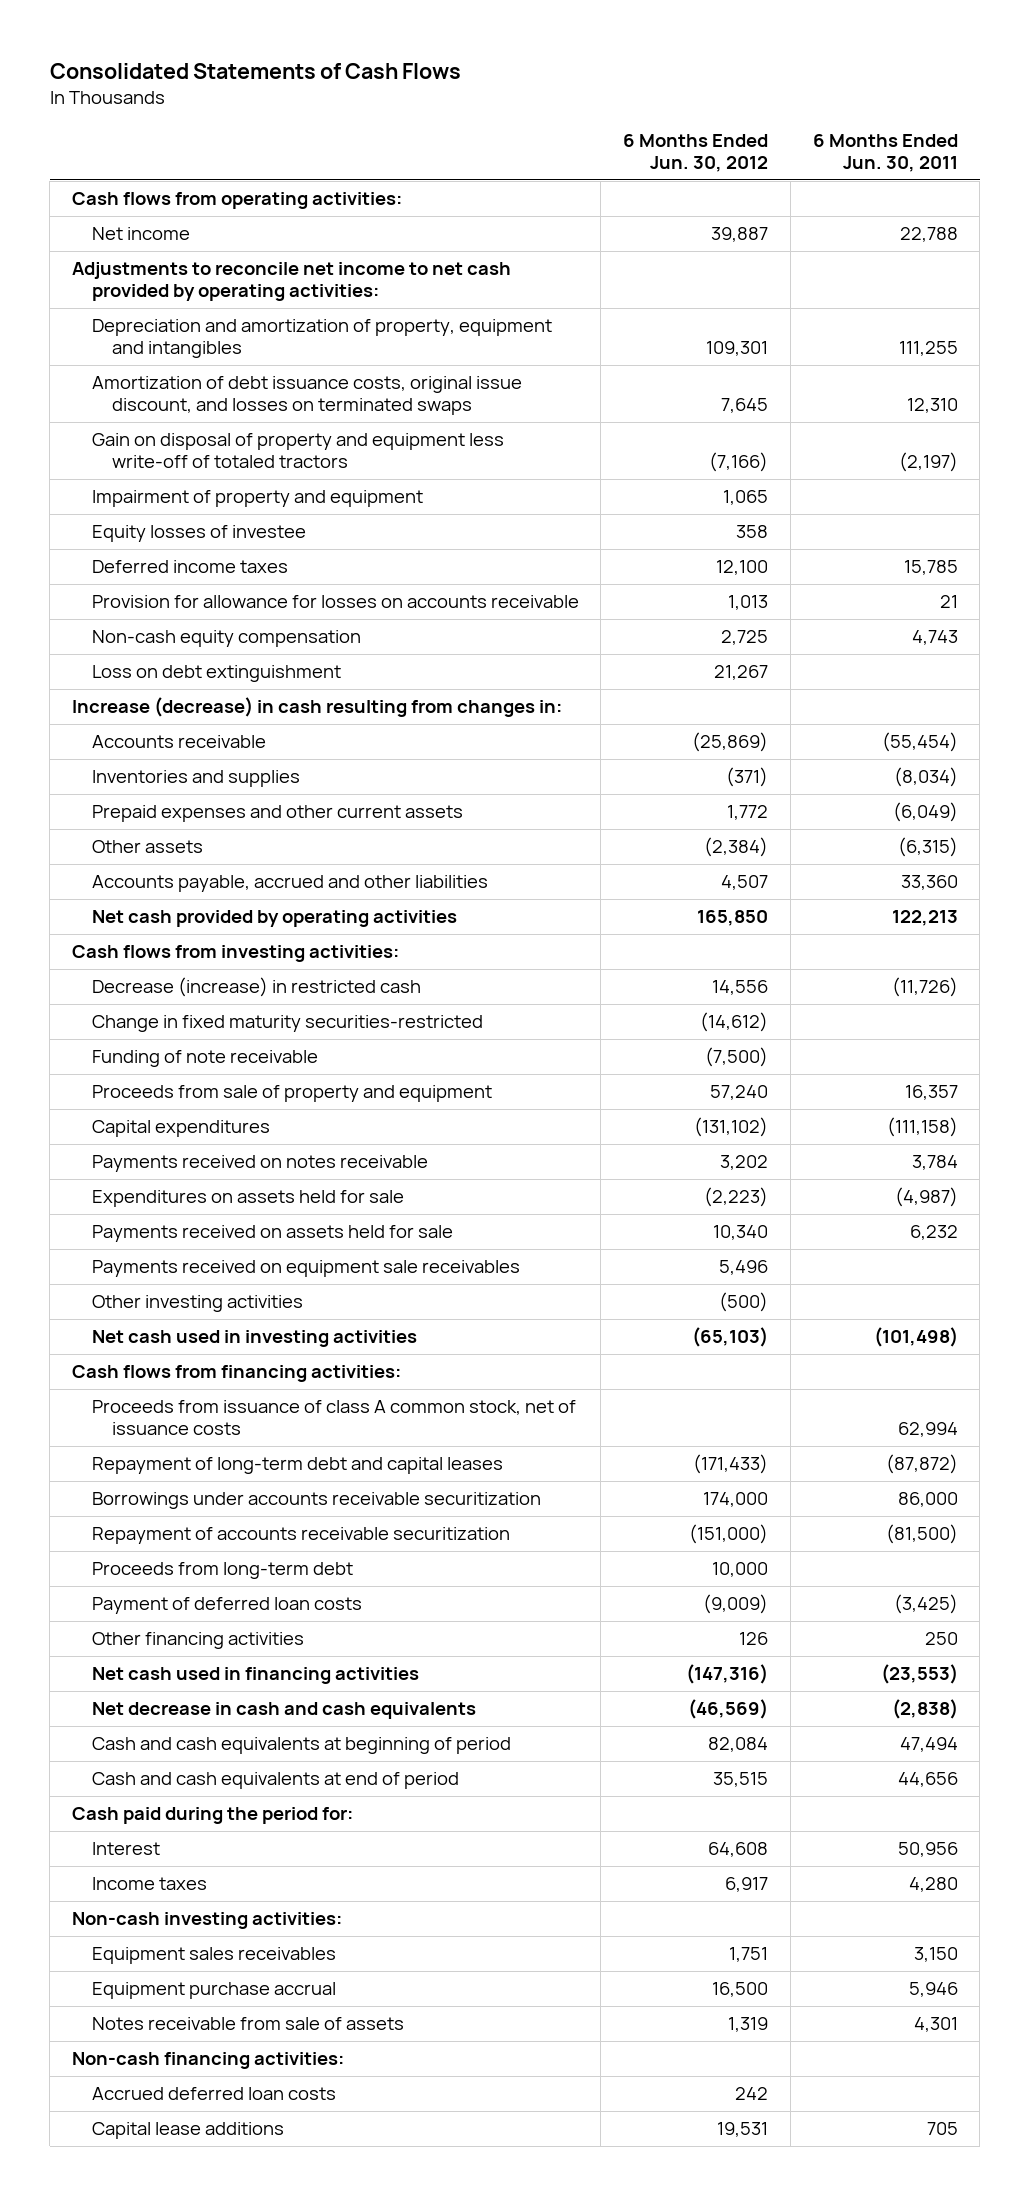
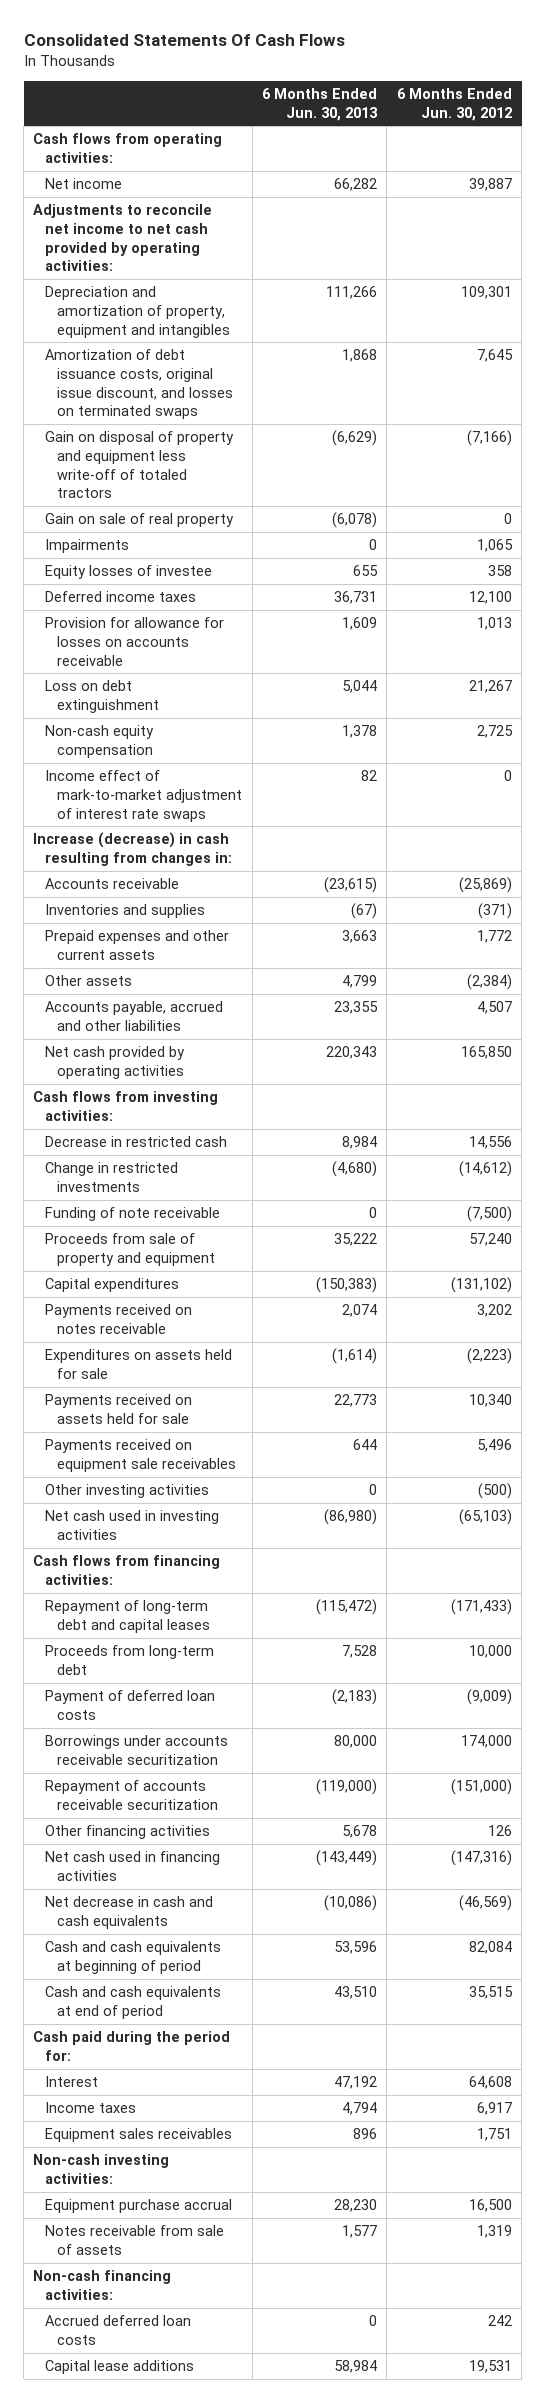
[49,62,461,79] Consolidated Statements of Cash Flows -> [23,34,345,47] Consolidated Statements Of Cash Flows
[812,134,958,172] 6 Months Ended Jun. 30, 2011 -> none
none -> [262,88,379,121] 6 Months Ended Jun. 30, 2013
none -> [45,513,235,528] Gain on sale of real property
[91,490,423,508] Impairment of property and equipment -> [45,539,130,554] Impairments
[91,630,361,648] Non-cash equity compensation -> [45,725,155,758] Non-cash equity compensation
none -> [45,770,243,822] Income effect of mark-to-market adjustment of interest rate swaps
[91,977,421,998] Decrease (increase) in restricted cash -> [45,1136,228,1148] Decrease in restricted cash
[91,1015,483,1033] Change in fixed maturity securities-restricted -> [45,1162,179,1192] Change in restricted investments
[91,1400,576,1436] Proceeds from issuance of class A common stock, net of issuance costs -> none
[91,1492,541,1510] Borrowings under accounts receivable securitization -> [45,1735,229,1765] Borrowings under accounts receivable securitization
[91,1527,510,1545] Repayment of accounts receivable securitization -> [45,1780,219,1810] Repayment of accounts receivable securitization
[72,1912,343,1930] Non-cash investing activities: -> [33,2154,170,2184] Non-cash investing activities:

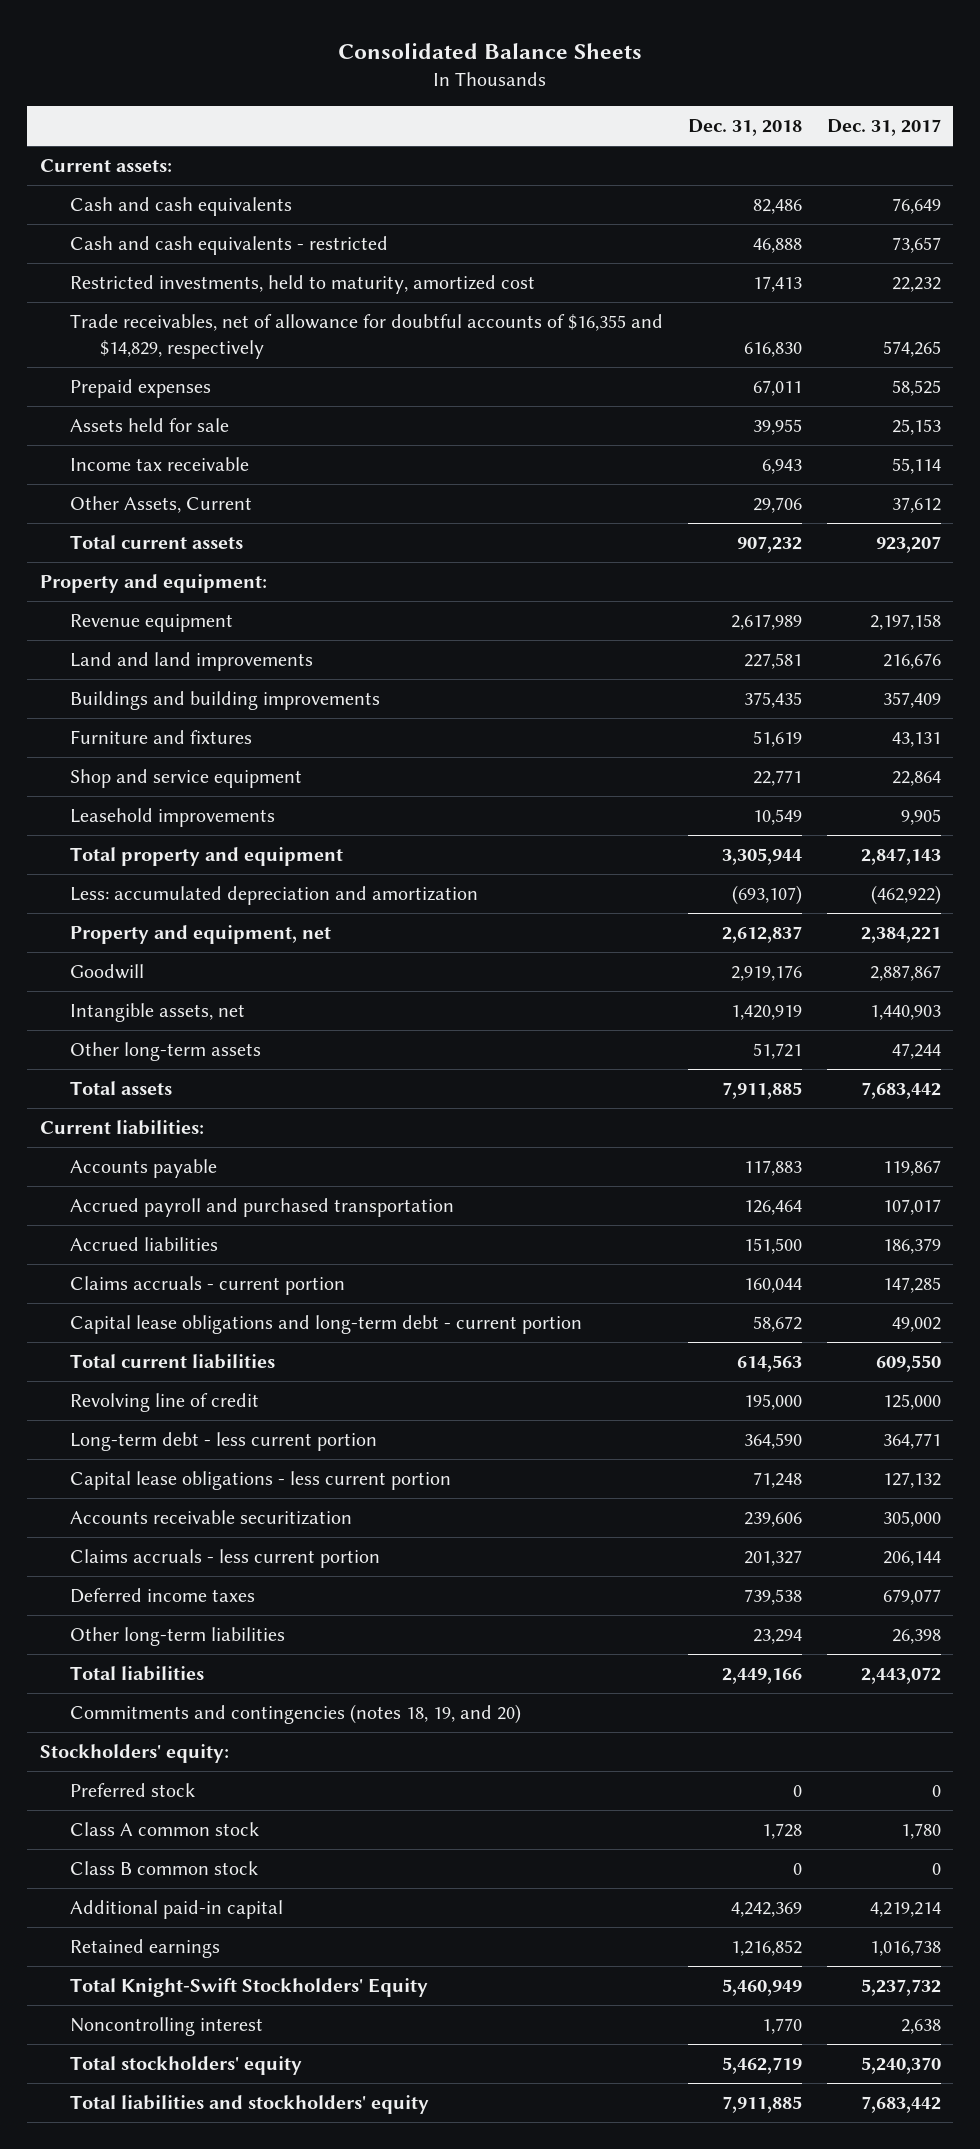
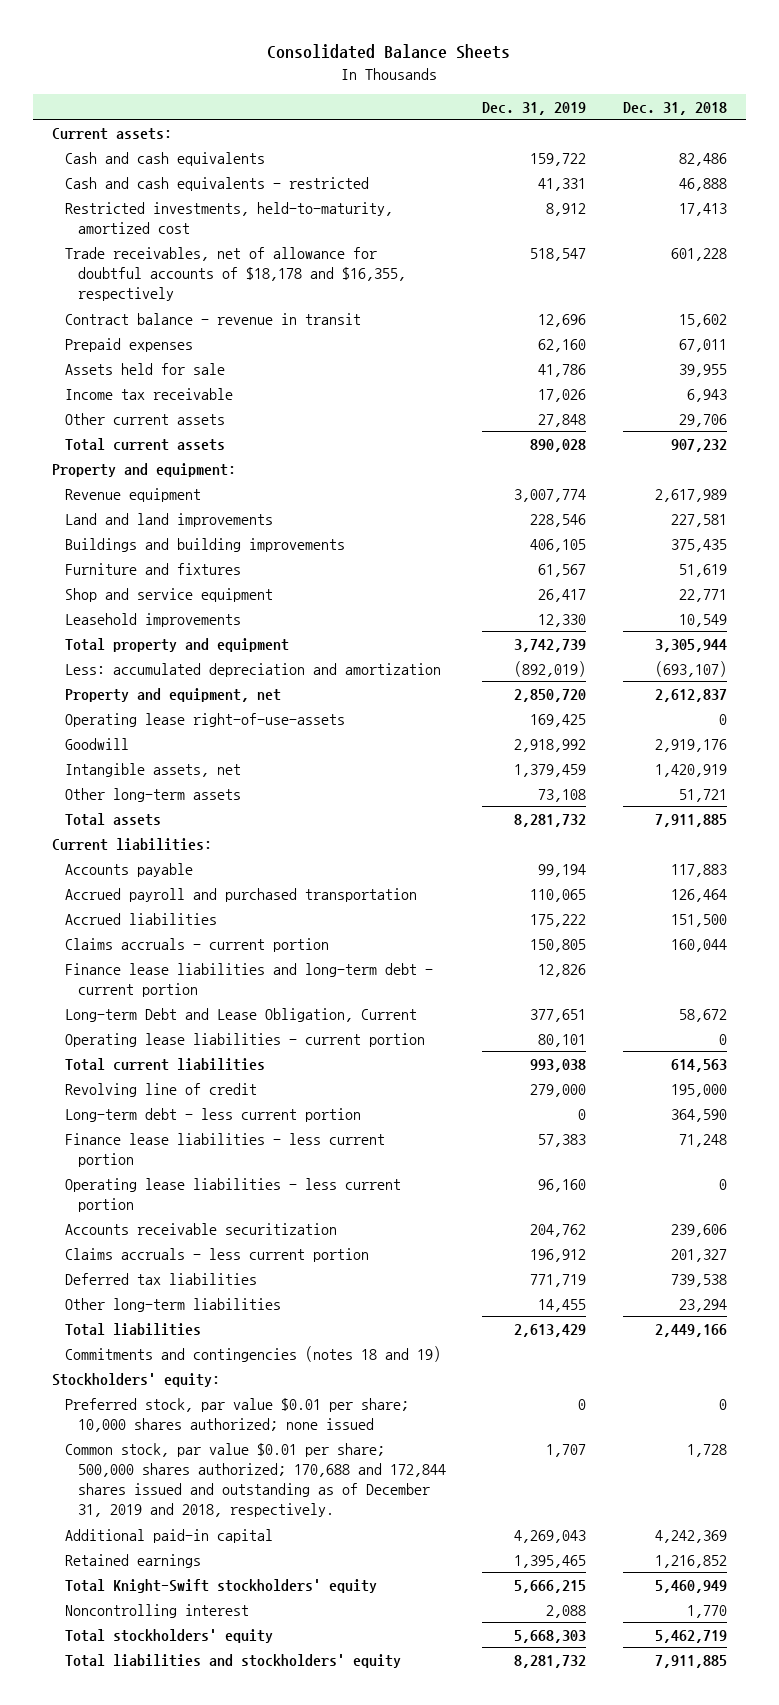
[826,119,941,137] Dec. 31, 2017 -> none
none -> [482,101,587,115] Dec. 31, 2019
[69,275,535,295] Restricted investments, held to maturity, amortized cost -> [64,201,393,234] Restricted investments, held-to-maturity, amortized cost
[69,314,663,359] Trade receivables, net of allowance for doubtful accounts of $16,355 and $14,829, respectively -> [64,246,406,302] Trade receivables, net of allowance for doubtful accounts of $18,178 and $16,355, respectively
[743,341,802,357] 616,830 -> [671,247,728,261] 601,228
none -> [64,312,361,325] Contract balance - revenue in transit
[69,496,252,514] Other Assets, Current -> [64,412,225,425] Other current assets
none -> [64,712,345,727] Operating lease right-of-use-assets
none -> [64,962,433,997] Finance lease liabilities and long-term debt - current portion
[69,1315,582,1335] Capital lease obligations and long-term debt - current portion -> [64,1007,417,1022] Long-term Debt and Lease Obligation, Current
none -> [64,1032,425,1047] Operating lease liabilities - current portion
[69,1471,451,1491] Capital lease obligations - less current portion -> [64,1132,385,1167] Finance lease liabilities - less current portion
none -> [64,1177,401,1212] Operating lease liabilities - less current portion
[69,1588,255,1604] Deferred income taxes -> [64,1272,257,1285] Deferred tax liabilities
[69,1704,521,1725] Commitments and contingencies (notes 18, 19, and 20) -> [64,1345,441,1362] Commitments and contingencies (notes 18 and 19)
[69,1861,258,1876] Class B common stock -> none
[69,1783,195,1798] Preferred stock -> [64,1397,409,1432] Preferred stock, par value $0.01 per share; 10,000 shares authorized; none issued
[69,1822,259,1837] Class A common stock -> [64,1442,446,1518] Common stock, par value $0.01 per share; 500,000 shares authorized; 170,688 and 172,844 shares issued and outstanding as of December 31, 2019 and 2018, respectively.
[69,1978,428,1998] Total Knight-Swift Stockholders' Equity -> [64,1578,377,1593] Total Knight-Swift stockholders' equity

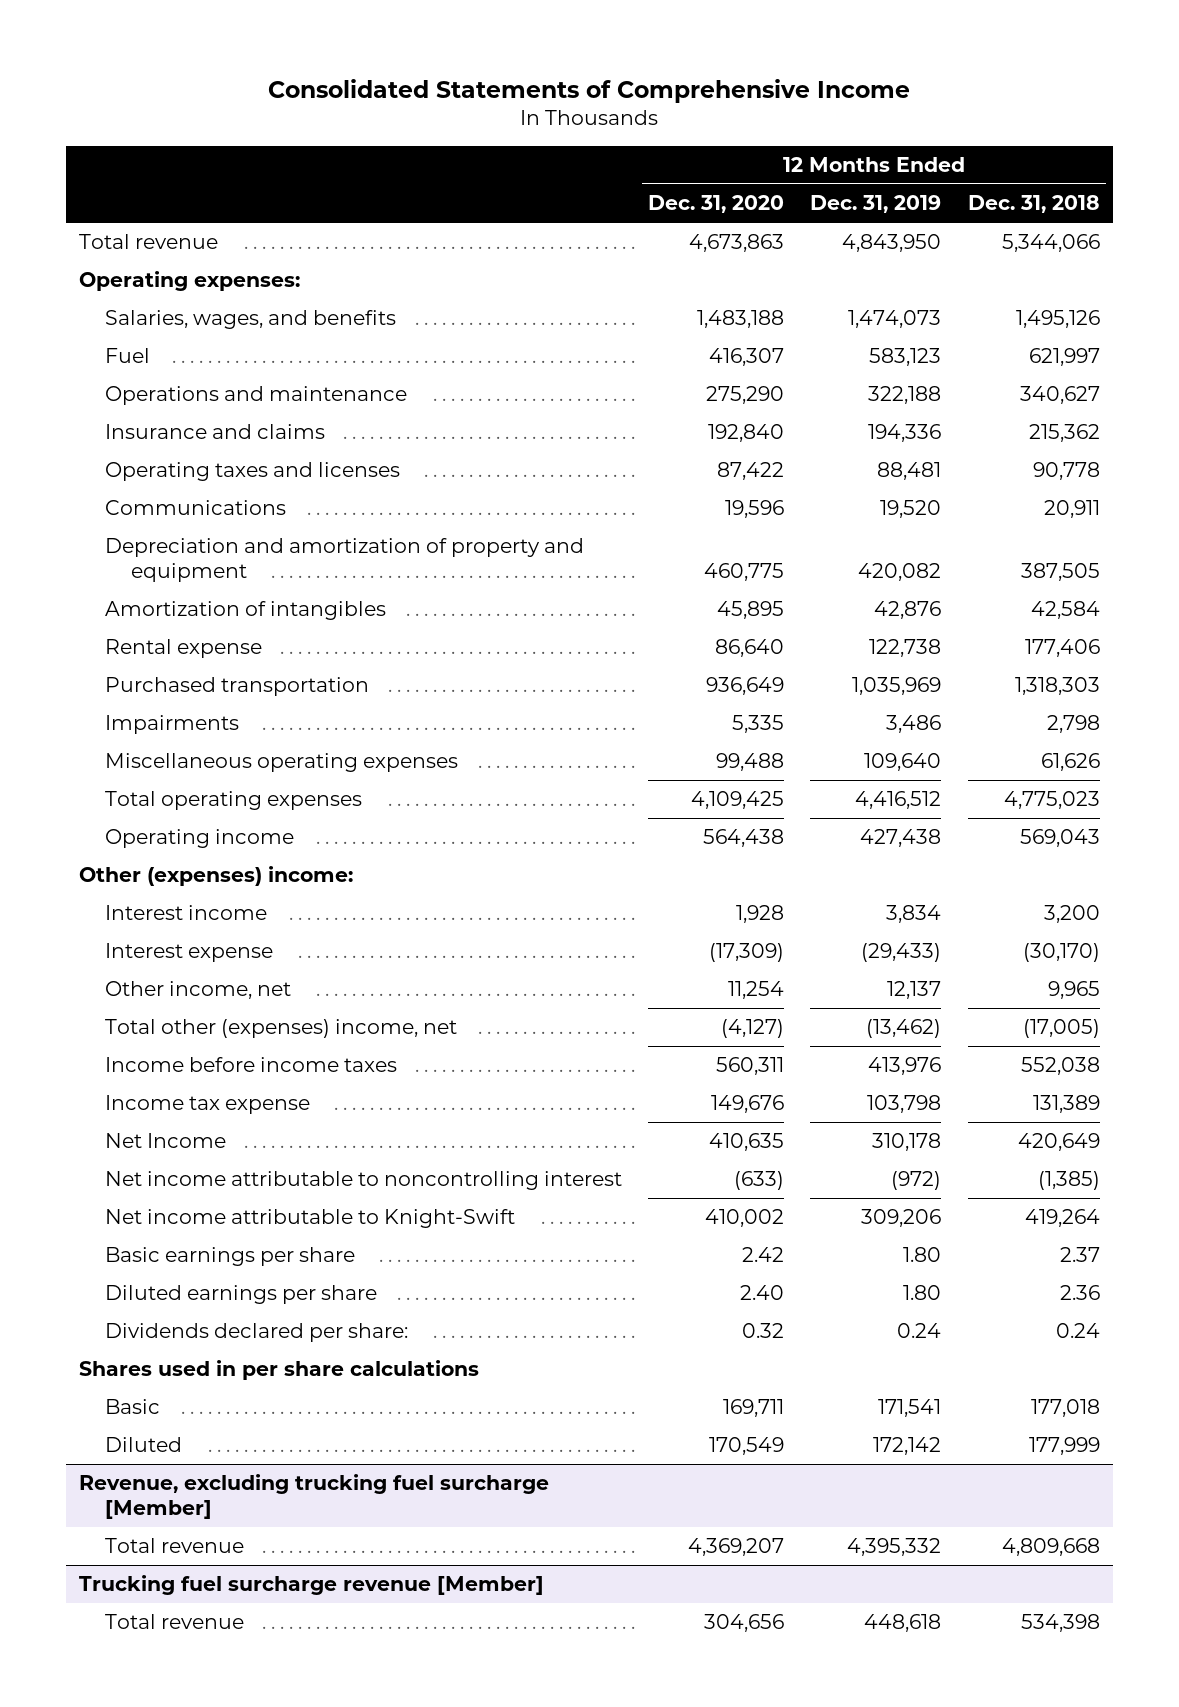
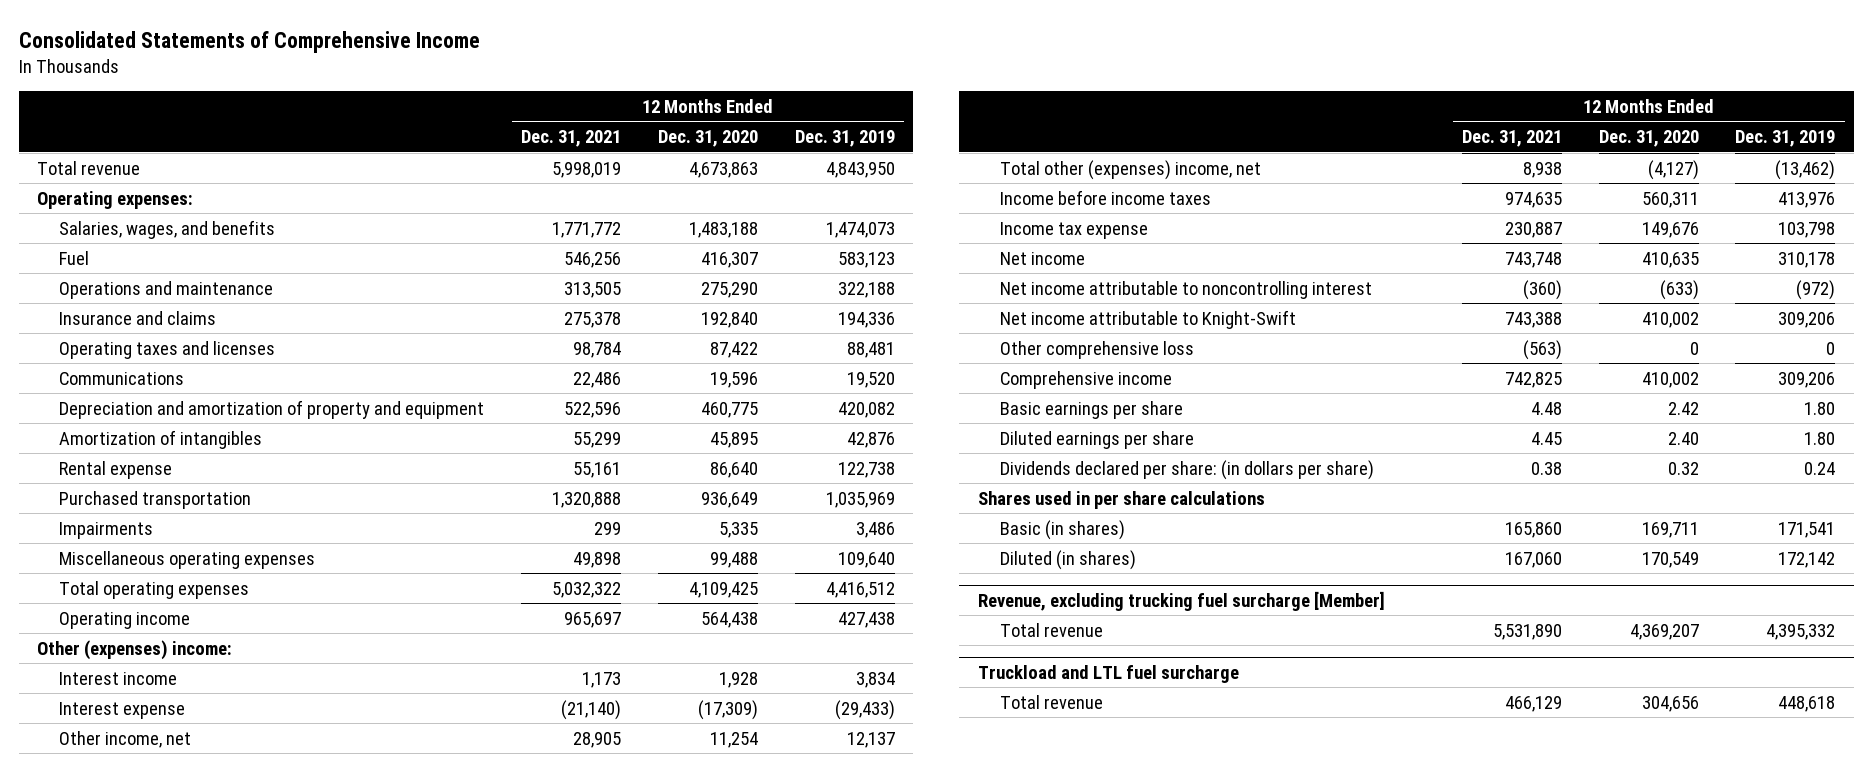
[967,195,1100,214] Dec. 31, 2018 -> none
none -> [521,130,622,148] Dec. 31, 2021
[104,1133,226,1149] Net Income -> [1000,251,1086,265] Net income
none -> [1000,340,1195,359] Other comprehensive loss
none -> [1000,370,1173,389] Comprehensive income
[104,1323,408,1343] Dividends declared per share: -> [1000,459,1375,480] Dividends declared per share: (in dollars per share)
[104,1399,160,1415] Basic -> [1000,519,1126,540] Basic (in shares)
[104,1437,182,1453] Diluted -> [1000,549,1137,570] Diluted (in shares)
[78,1575,544,1596] Trucking fuel surcharge revenue [Member] -> [977,664,1239,683] Truckload and LTL fuel surcharge

